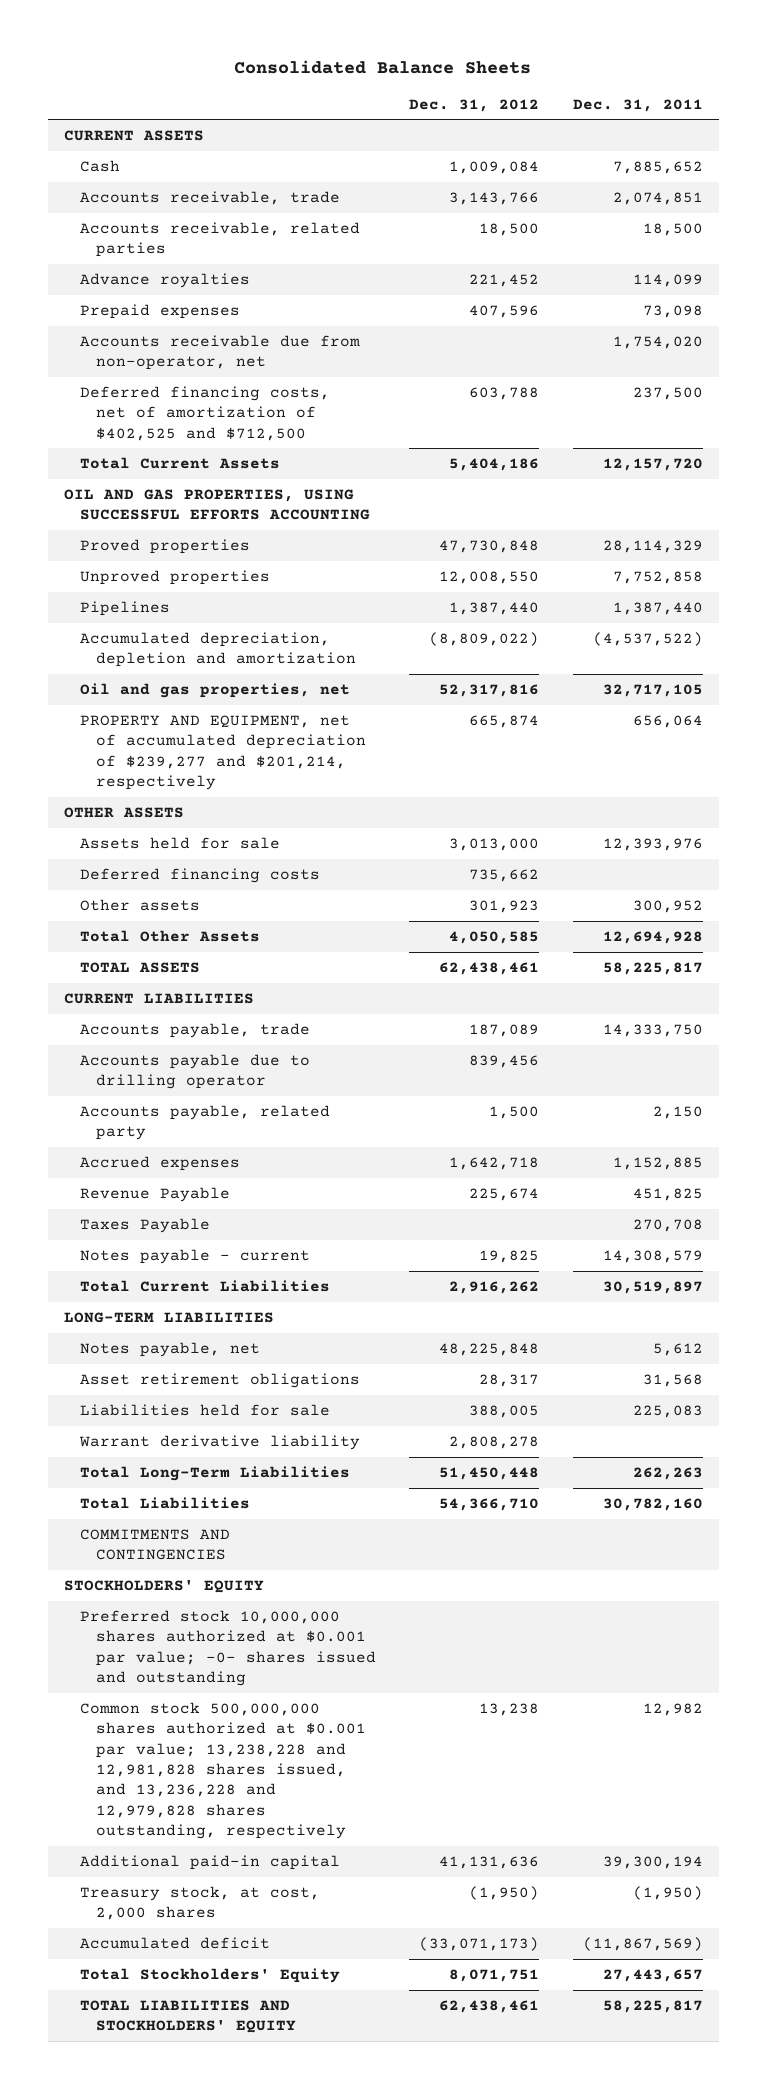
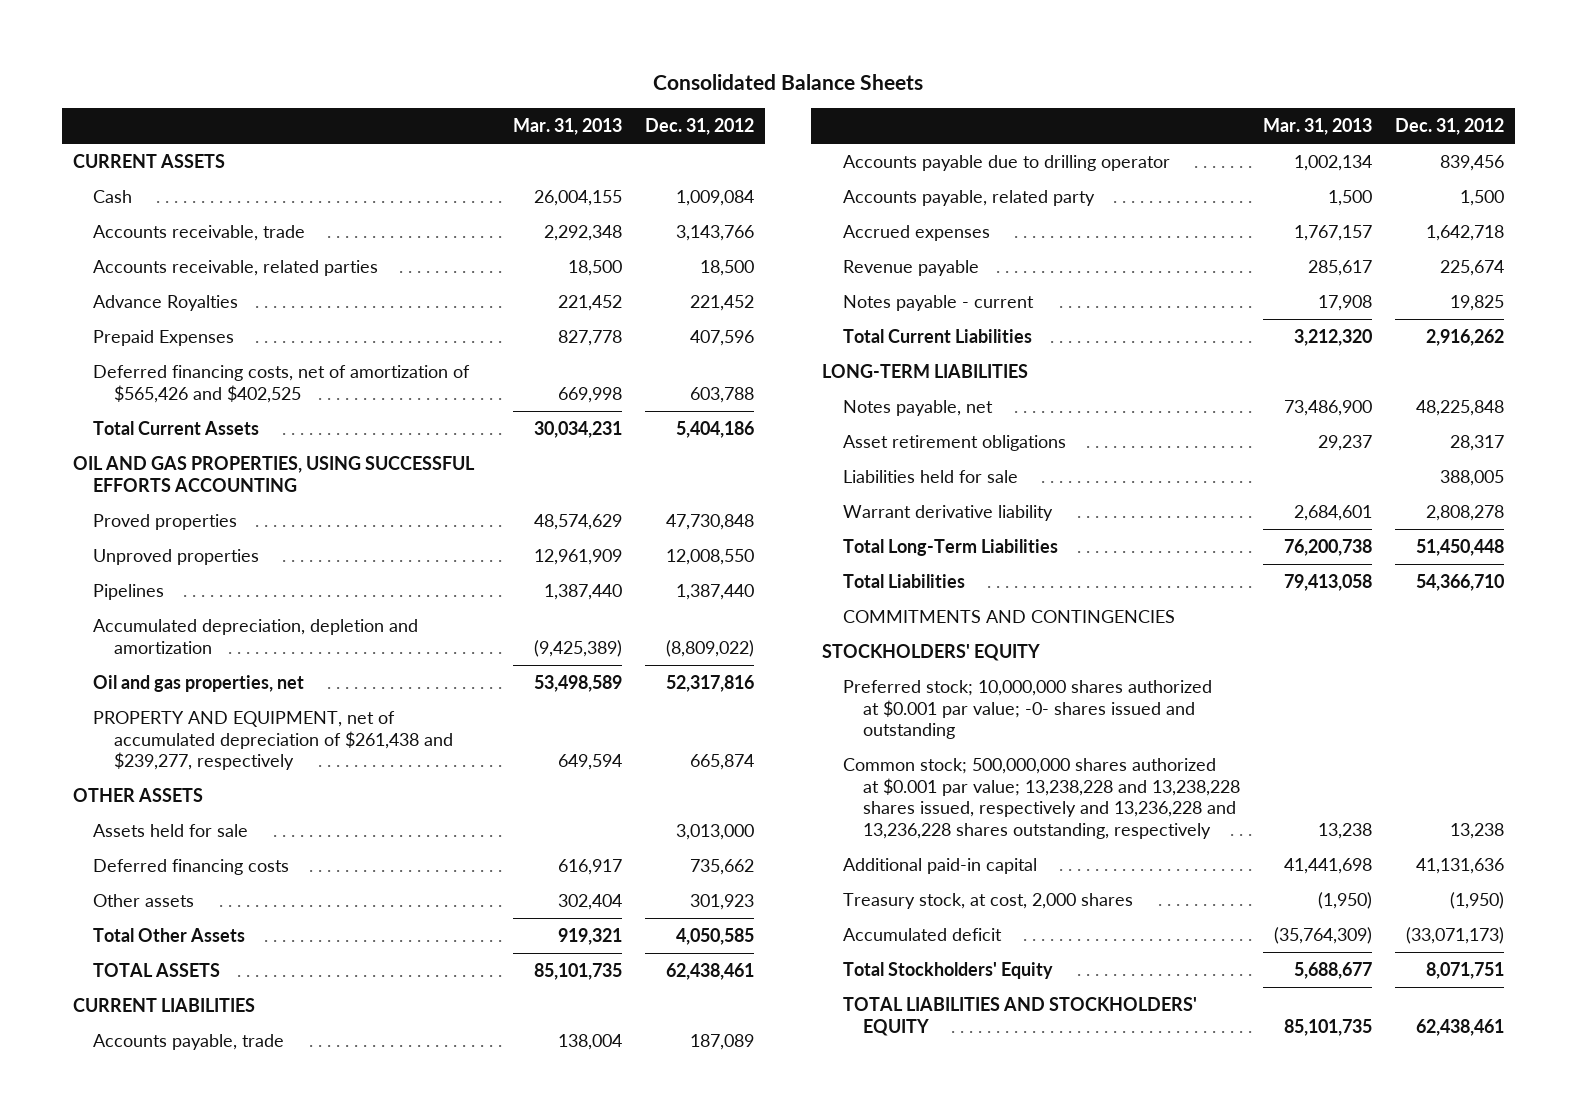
[572,98,703,112] Dec. 31, 2011 -> none
none -> [513,118,623,136] Mar. 31, 2013
[80,334,361,371] Accounts receivable due from non-operator, net -> none
[80,272,251,288] Advance royalties -> [93,295,239,312] Advance Royalties
[80,303,241,319] Prepaid expenses -> [93,330,235,347] Prepaid Expenses
[80,385,331,441] Deferred financing costs, net of amortization of $402,525 and $712,500 -> [93,365,471,403] Deferred financing costs, net of amortization of $565,426 and $402,525
[80,714,367,790] PROPERTY AND EQUIPMENT, net of accumulated depreciation of $239,277 and $201,214, respectively -> [93,711,453,771] PROPERTY AND EQUIPMENT, net of accumulated depreciation of $261,438 and $239,277, respectively
[80,1217,211,1233] Taxes Payable -> none
[80,1186,231,1202] Revenue Payable -> [842,260,979,277] Revenue payable
[80,1609,377,1686] Preferred stock 10,000,000 shares authorized at $0.001 par value; -0- shares issued and outstanding -> [842,680,1212,740] Preferred stock; 10,000,000 shares authorized at $0.001 par value; -0- shares issued and outstanding
[80,1701,367,1840] Common stock 500,000,000 shares authorized at $0.001 par value; 13,238,228 and 12,981,828 shares issued, and 13,236,228 and 12,979,828 shares outstanding, respectively -> [842,758,1241,840] Common stock; 500,000,000 shares authorized at $0.001 par value; 13,238,228 and 13,238,228 shares issued, respectively and 13,236,228 and 13,236,228 shares outstanding, respectively

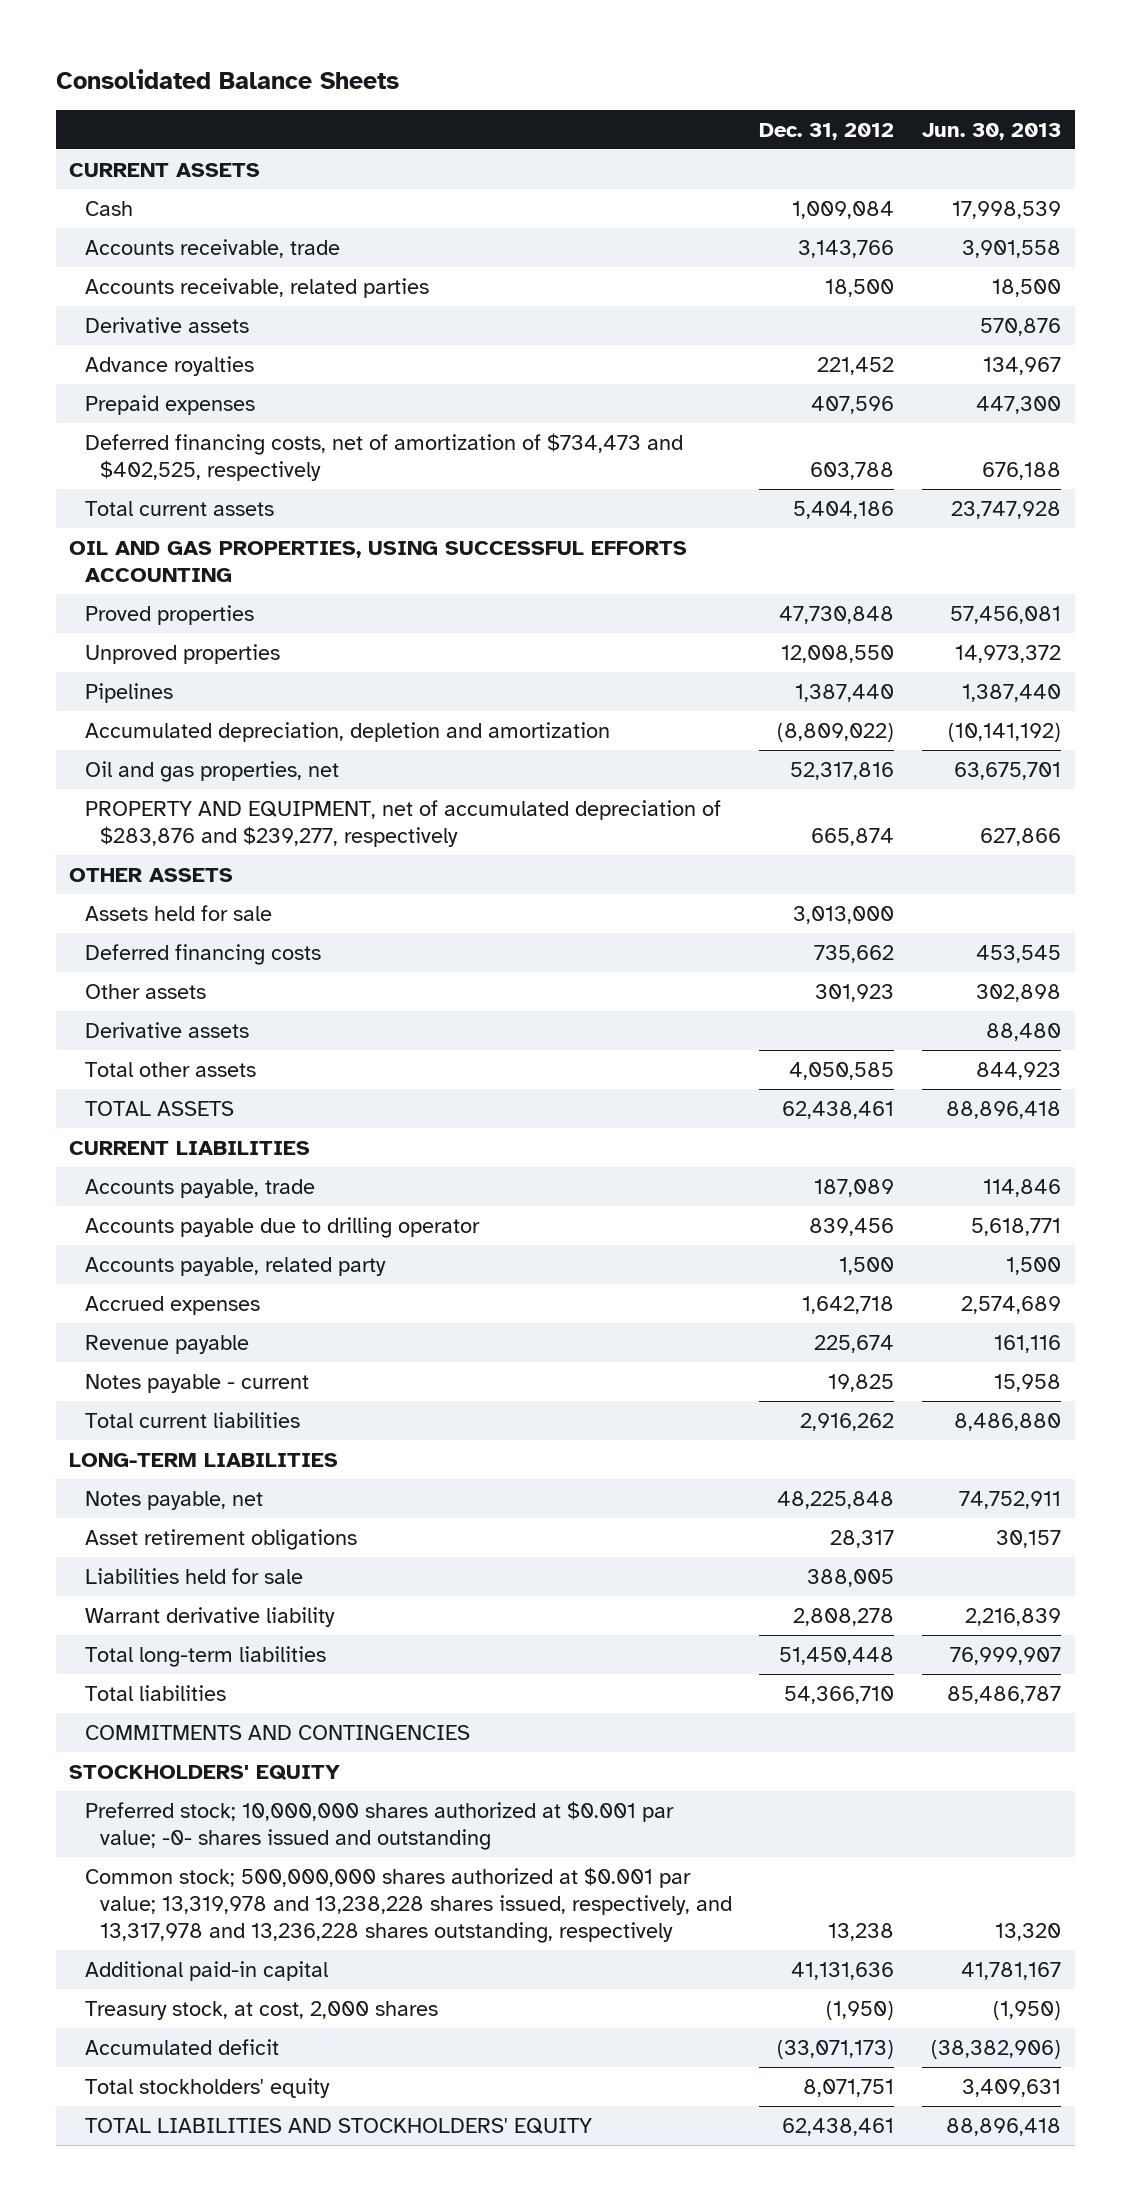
[513,118,623,136] Mar. 31, 2013 -> none
none -> [921,122,1061,140] Jun. 30, 2013
none -> [84,316,249,333] Derivative assets
[93,295,239,312] Advance Royalties -> [84,355,254,376] Advance royalties
[93,330,235,347] Prepaid Expenses -> [84,394,255,415] Prepaid expenses
[93,365,471,403] Deferred financing costs, net of amortization of $565,426 and $402,525 -> [84,432,683,481] Deferred financing costs, net of amortization of $734,473 and $402,525, respectively
[93,421,260,436] Total Current Assets -> [84,500,274,516] Total current assets
[93,711,453,771] PROPERTY AND EQUIPMENT, net of accumulated depreciation of $261,438 and $239,277, respectively -> [84,799,721,847] PROPERTY AND EQUIPMENT, net of accumulated depreciation of $283,876 and $239,277, respectively
none -> [84,1021,249,1038] Derivative assets
[93,928,246,943] Total Other Assets -> [84,1061,256,1077] Total other assets
[842,329,1032,344] Total Current Liabilities -> [84,1411,300,1428] Total current liabilities
[842,539,1058,557] Total Long-Term Liabilities -> [84,1645,326,1667] Total long-term liabilities
[842,574,965,589] Total Liabilities -> [84,1684,226,1701] Total liabilities
[842,758,1241,840] Common stock; 500,000,000 shares authorized at $0.001 par value; 13,238,228 and 13,238,228 shares issued, respectively and 13,236,228 and 13,236,228 shares outstanding, respectively -> [84,1866,732,1944] Common stock; 500,000,000 shares authorized at $0.001 par value; 13,319,978 and 13,238,228 shares issued, respectively, and 13,317,978 and 13,236,228 shares outstanding, respectively
[842,962,1053,980] Total Stockholders' Equity -> [84,2077,330,2098] Total stockholders' equity

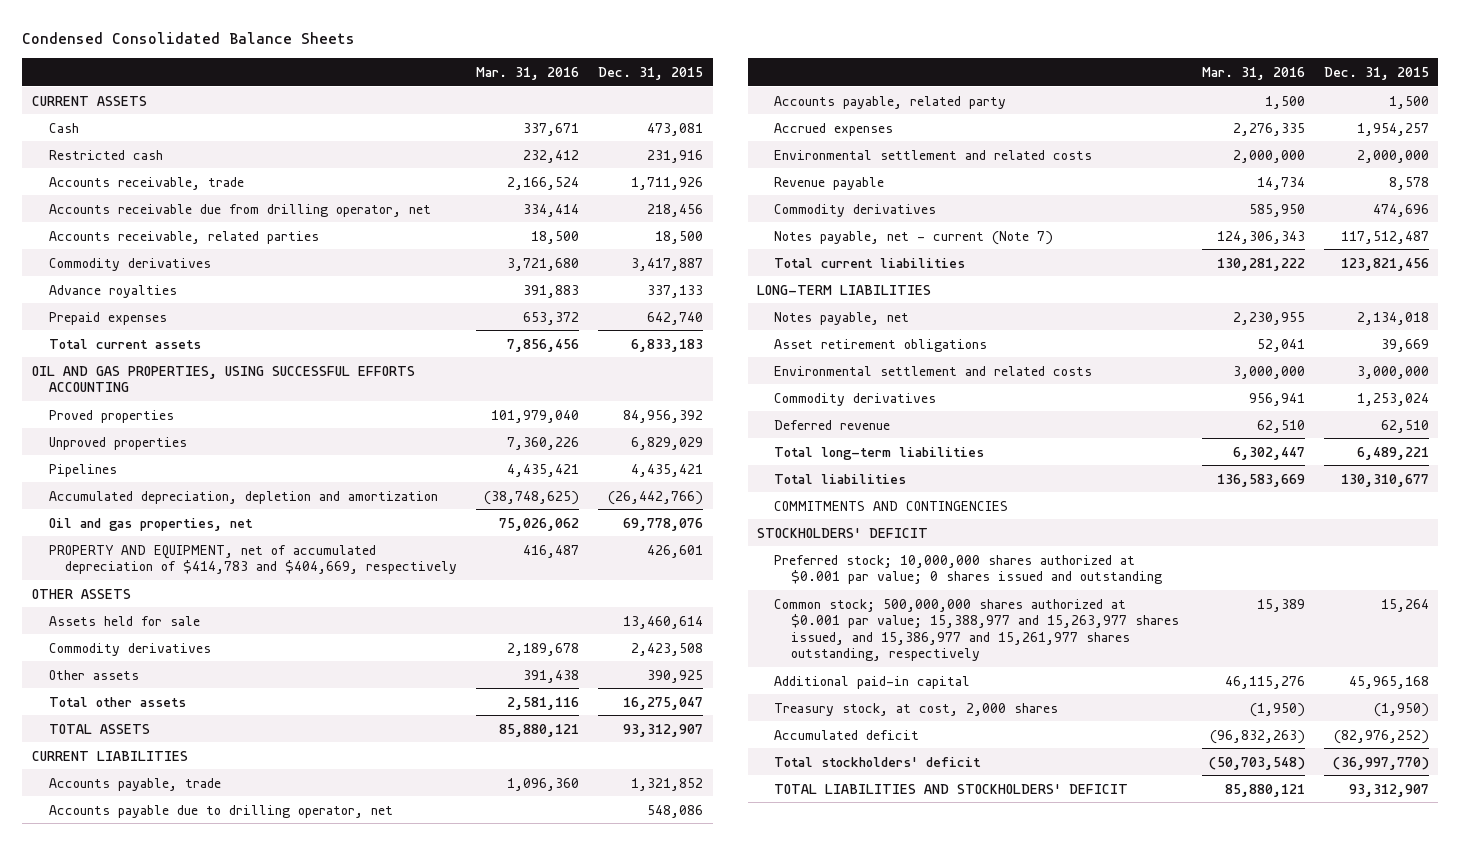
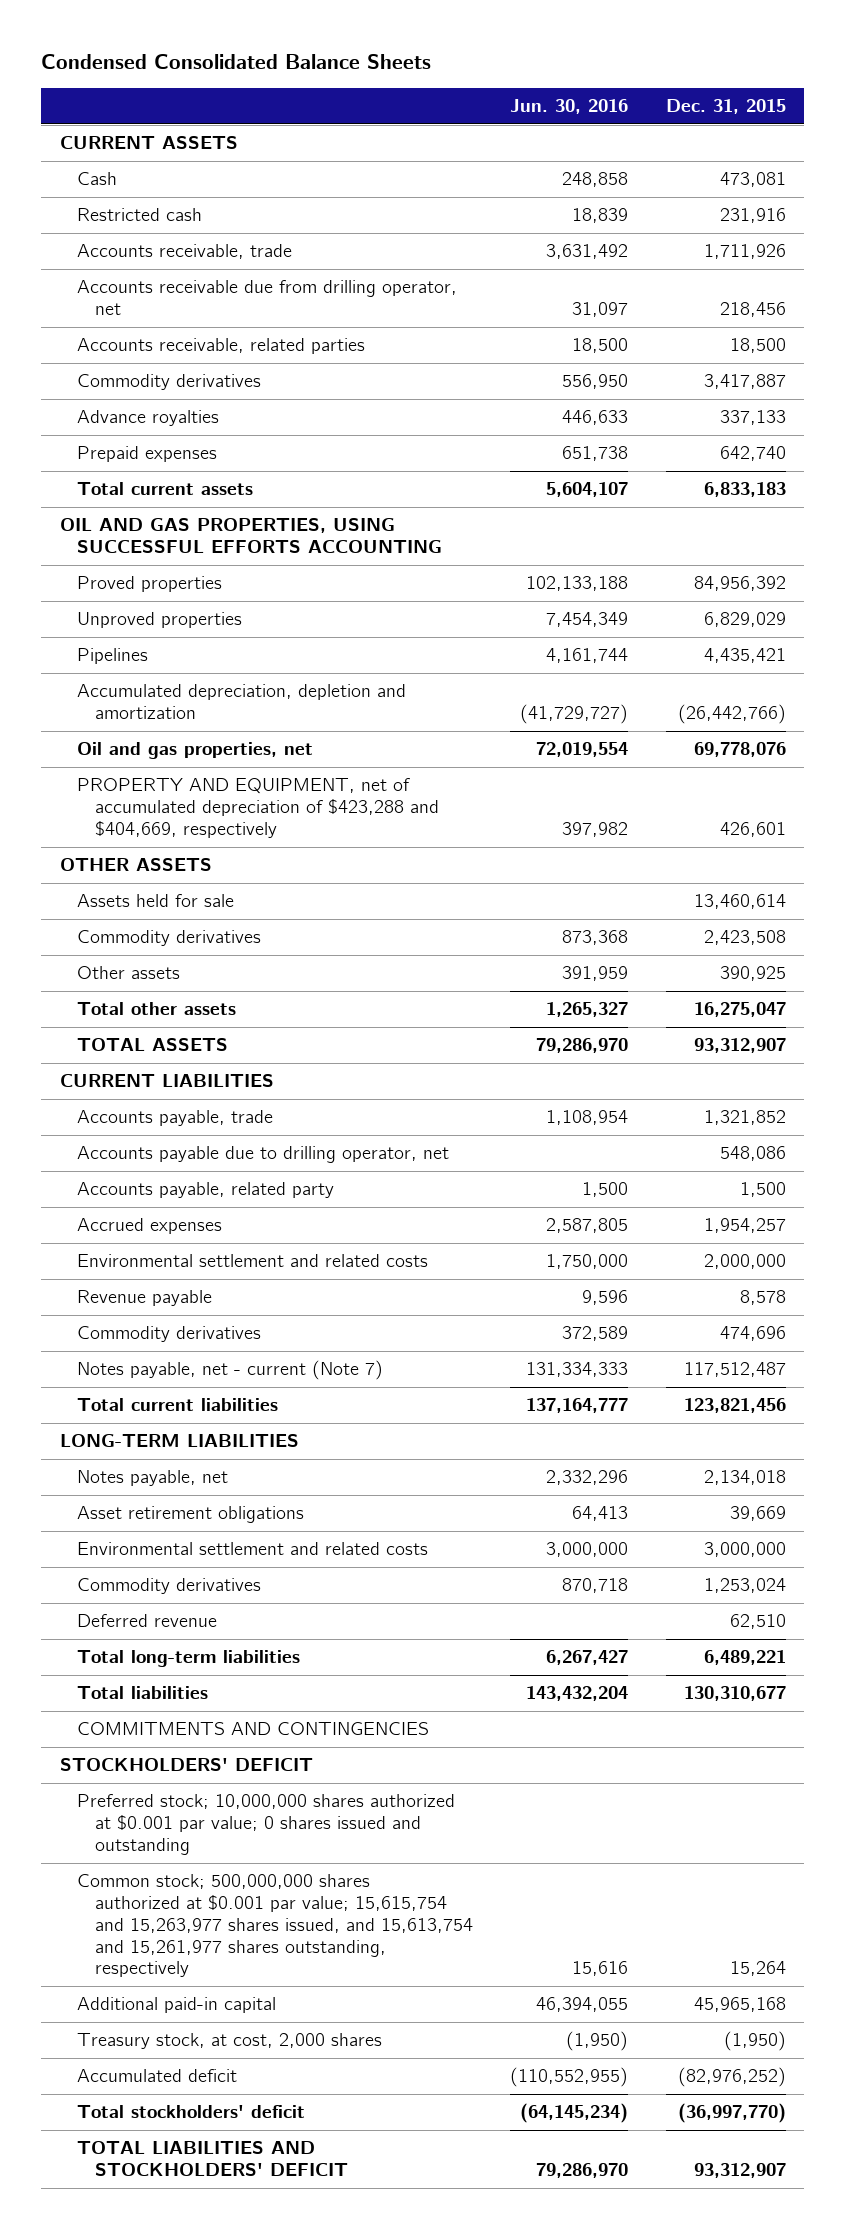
[476,66,580,80] Mar. 31, 2016 -> none
none -> [510,99,629,115] Jun. 30, 2016
[48,544,458,575] PROPERTY AND EQUIPMENT, net of accumulated depreciation of $414,783 and $404,669, respectively -> [77,778,440,838] PROPERTY AND EQUIPMENT, net of accumulated depreciation of $423,288 and $404,669, respectively
[774,598,1179,662] Common stock; 500,000,000 shares authorized at $0.001 par value; 15,388,977 and 15,263,977 shares issued, and 15,386,977 and 15,261,977 shares outstanding, respectively -> [77,1874,474,1978] Common stock; 500,000,000 shares authorized at $0.001 par value; 15,615,754 and 15,263,977 shares issued, and 15,613,754 and 15,261,977 shares outstanding, respectively

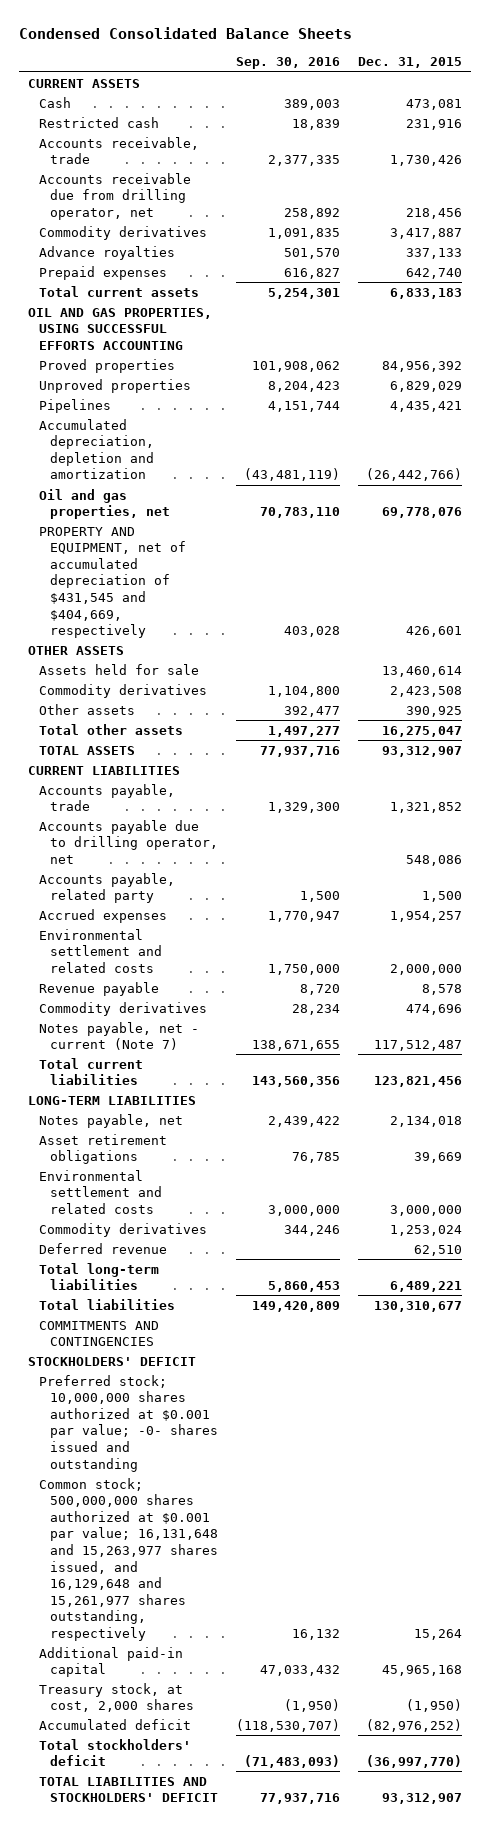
[510,99,629,115] Jun. 30, 2016 -> none
none -> [235,57,340,70] Sep. 30, 2016
[703,244,786,260] 1,711,926 -> [389,155,462,167] 1,730,426
[77,338,366,355] Accounts receivable, related parties -> none
[77,778,440,838] PROPERTY AND EQUIPMENT, net of accumulated depreciation of $423,288 and $404,669, respectively -> [38,526,186,639] PROPERTY AND EQUIPMENT, net of accumulated depreciation of $431,545 and $404,669, respectively
[77,1794,456,1855] Preferred stock; 10,000,000 shares authorized at $0.001 par value; 0 shares issued and outstanding -> [38,1374,218,1472] Preferred stock; 10,000,000 shares authorized at $0.001 par value; -0- shares issued and outstanding
[77,1874,474,1978] Common stock; 500,000,000 shares authorized at $0.001 par value; 15,615,754 and 15,263,977 shares issued, and 15,613,754 and 15,261,977 shares outstanding, respectively -> [38,1477,218,1641] Common stock; 500,000,000 shares authorized at $0.001 par value; 16,131,648 and 15,263,977 shares issued, and 16,129,648 and 15,261,977 shares outstanding, respectively

